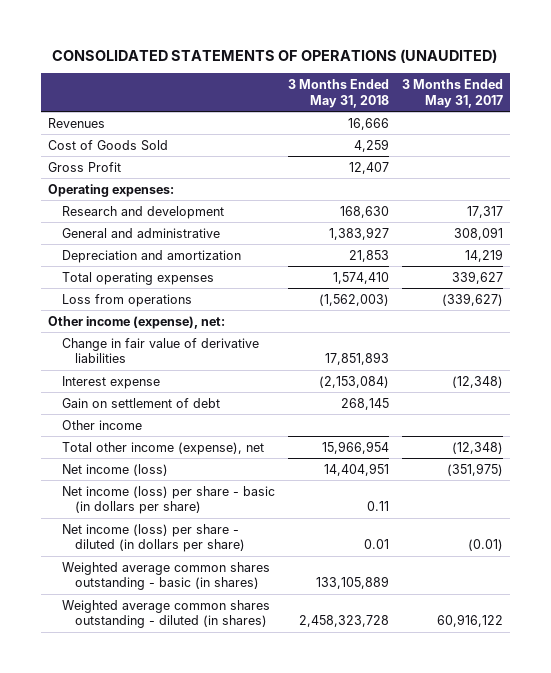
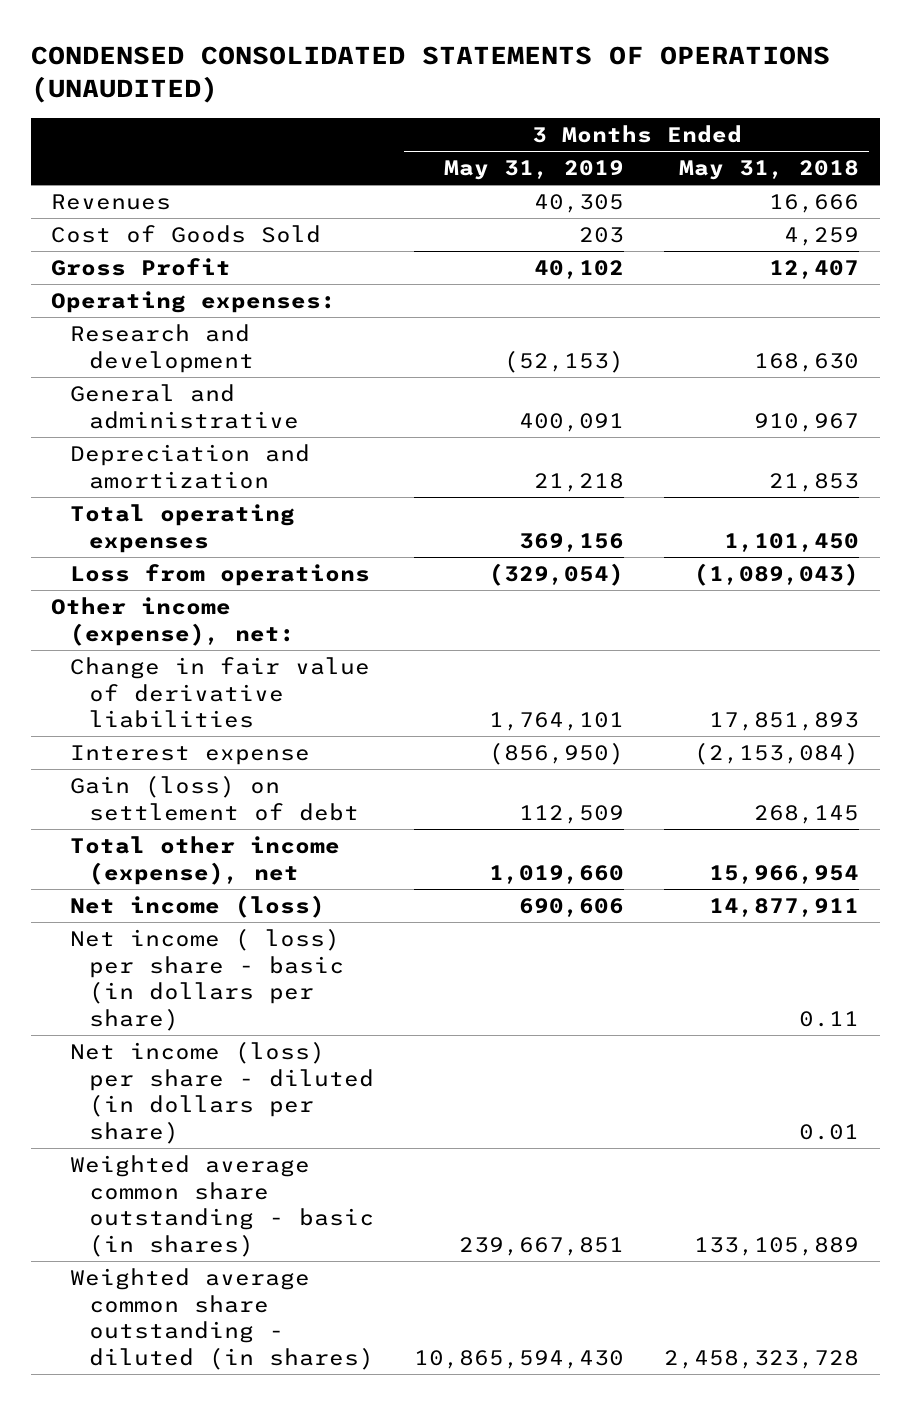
[52,48,498,63] CONSOLIDATED STATEMENTS OF OPERATIONS (UNAUDITED) -> [31,46,831,104] CONDENSED CONSOLIDATED STATEMENTS OF OPERATIONS (UNAUDITED)
[401,79,503,108] 3 Months Ended May 31, 2017 -> none
none -> [443,160,624,181] May 31, 2019
[328,226,389,240] 1,383,927 -> [754,412,860,432] 910,967
[332,271,389,284] 1,574,410 -> [724,532,860,552] 1,101,450
[318,293,389,306] (1,562,003) -> [694,562,860,586] (1,089,043)
[61,419,142,430] Other income -> none
[61,397,220,408] Gain on settlement of debt -> [70,774,359,821] Gain (loss) on settlement of debt
[323,462,389,476] 14,404,951 -> [709,897,860,917] 14,877,911
[61,485,275,515] Net income (loss) per share - basic (in dollars per share) -> [70,927,344,1031] Net income ( loss) per share - basic (in dollars per share)
[61,561,270,591] Weighted average common shares outstanding - basic (in shares) -> [70,1154,374,1257] Weighted average common share outstanding - basic (in shares)
[61,599,270,629] Weighted average common shares outstanding - diluted (in shares) -> [70,1267,374,1370] Weighted average common share outstanding - diluted (in shares)

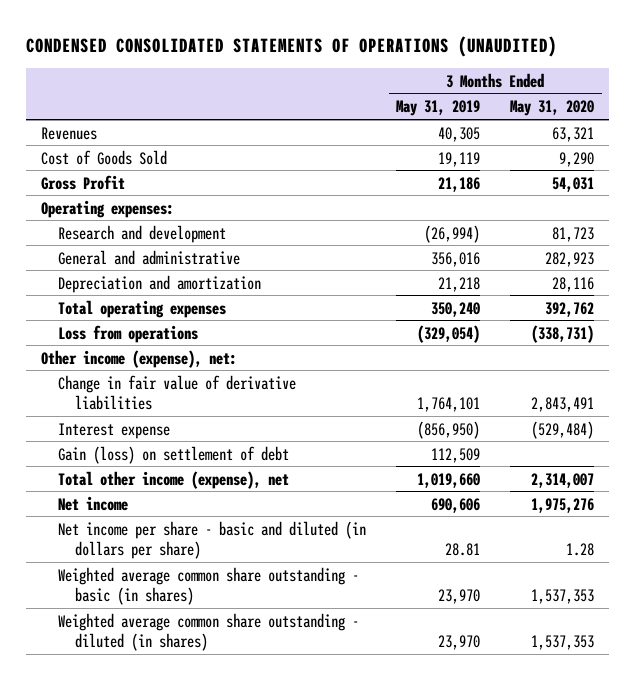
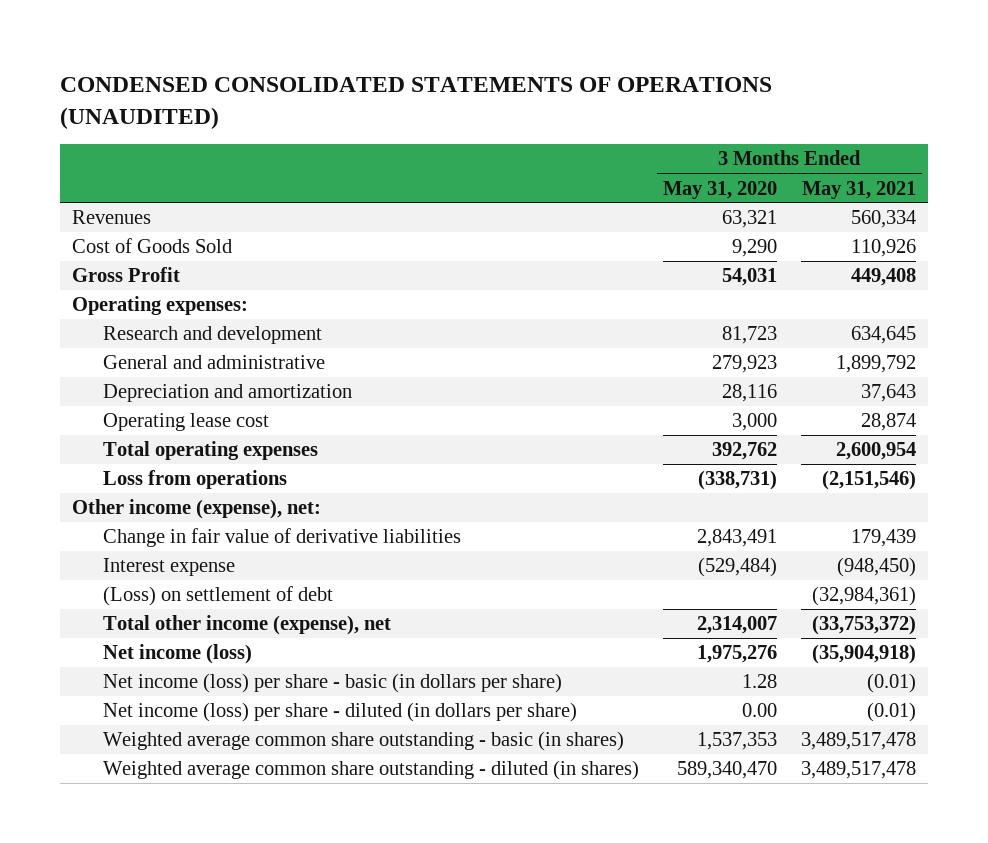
[396,100,481,117] May 31, 2019 -> none
none -> [801,180,916,199] May 31, 2021
[545,251,595,267] 282,923 -> [711,355,777,374] 279,923
none -> [102,413,269,432] Operating lease cost
[58,445,290,464] Gain (loss) on settlement of debt -> [102,586,333,607] (Loss) on settlement of debt
[58,495,129,511] Net income -> [102,644,252,665] Net income (loss)
[58,520,367,559] Net income per share - basic and diluted (in dollars per share) -> [102,673,562,694] Net income (loss) per share - basic (in dollars per share)
none -> [102,702,577,723] Net income (loss) per share - diluted (in dollars per share)
[531,634,595,650] 1,537,353 -> [676,761,777,780] 589,340,470

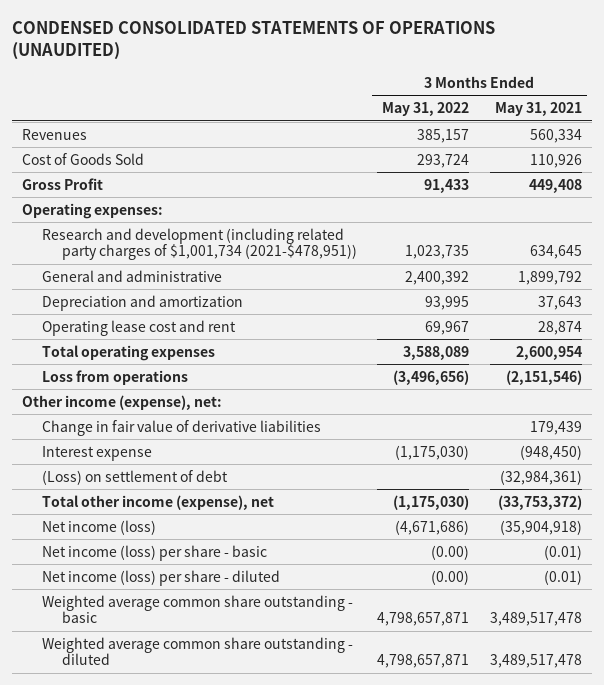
[662,180,777,199] May 31, 2020 -> none
none -> [382,102,470,117] May 31, 2022
[102,326,322,345] Research and development -> [41,227,357,261] Research and development (including related party charges of $1,001,734 (2021-$478,951))
[102,413,269,432] Operating lease cost -> [41,319,236,336] Operating lease cost and rent
[102,673,562,694] Net income (loss) per share - basic (in dollars per share) -> [41,544,267,561] Net income (loss) per share - basic
[102,702,577,723] Net income (loss) per share - diluted (in dollars per share) -> [41,569,280,586] Net income (loss) per share - diluted
[102,731,624,752] Weighted average common share outstanding - basic (in shares) -> [41,594,353,624] Weighted average common share outstanding - basic
[102,760,639,781] Weighted average common share outstanding - diluted (in shares) -> [41,636,353,666] Weighted average common share outstanding - diluted

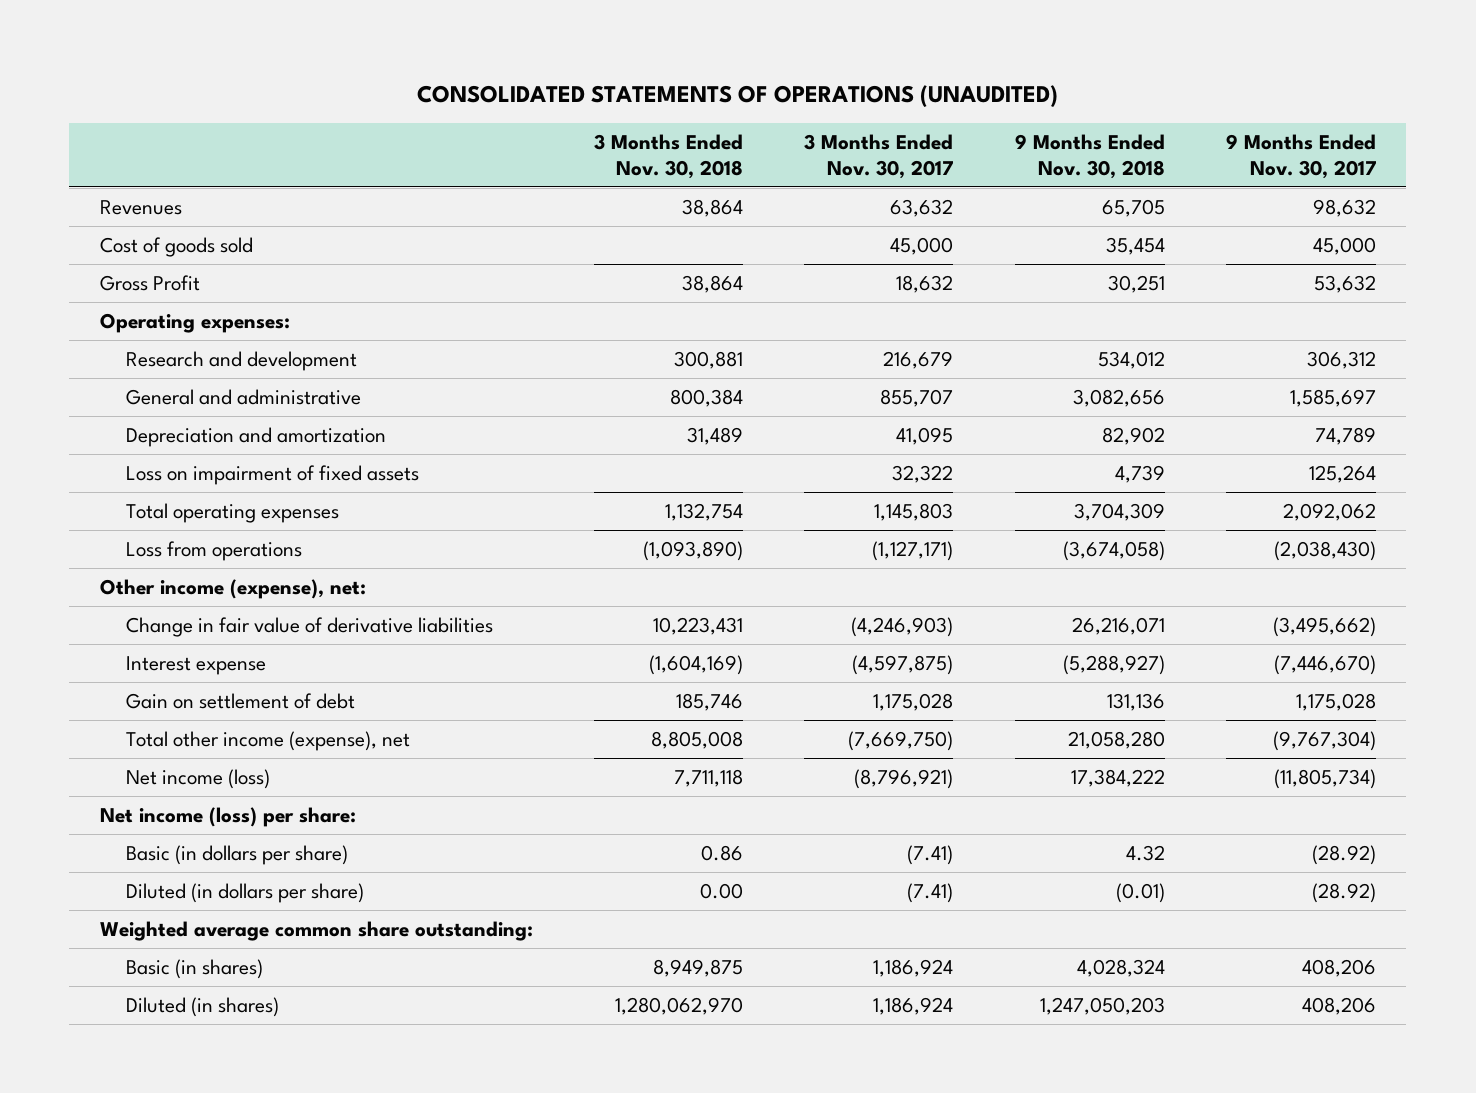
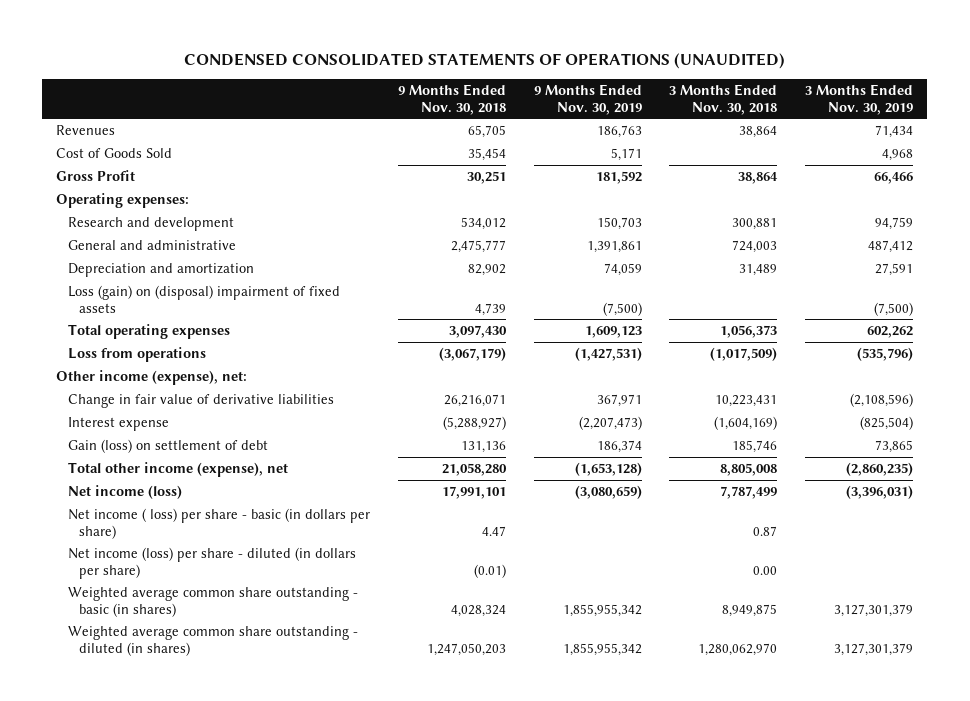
[416,84,1058,107] CONSOLIDATED STATEMENTS OF OPERATIONS (UNAUDITED) -> [183,52,785,69] CONDENSED CONSOLIDATED STATEMENTS OF OPERATIONS (UNAUDITED)
[804,133,954,179] 3 Months Ended Nov. 30, 2017 -> none
[1225,133,1376,179] 9 Months Ended Nov. 30, 2017 -> none
none -> [533,83,642,115] 9 Months Ended Nov. 30, 2019
none -> [805,83,914,115] 3 Months Ended Nov. 30, 2019
[100,236,254,257] Cost of goods sold -> [56,148,173,159] Cost of Goods Sold
[670,388,744,407] 800,384 -> [732,240,778,254] 724,003
[1072,388,1165,407] 3,082,656 -> [450,240,506,254] 2,475,777
[126,464,420,485] Loss on impairment of fixed assets -> [67,285,340,313] Loss (gain) on (disposal) impairment of fixed assets
[665,502,744,521] 1,132,754 -> [720,325,778,339] 1,056,373
[1073,502,1165,521] 3,704,309 -> [448,325,507,339] 3,097,430
[643,540,744,561] (1,093,890) -> [710,347,778,362] (1,017,509)
[1062,540,1165,561] (3,674,058) -> [438,347,506,362] (3,067,179)
[126,692,356,709] Gain on settlement of debt -> [67,439,268,454] Gain (loss) on settlement of debt
[100,806,357,827] Net income (loss) per share: -> none
[100,920,534,941] Weighted average common share outstanding: -> none
[674,768,744,787] 7,711,118 -> [720,486,778,500] 7,787,499
[1070,768,1165,787] 17,384,222 -> [441,486,506,500] 17,991,101
[126,844,349,865] Basic (in dollars per share) -> [67,508,370,539] Net income ( loss) per share - basic (in dollars per share)
[701,844,744,861] 0.86 -> [753,525,778,536] 0.87
[1125,844,1165,861] 4.32 -> [481,525,506,536] 4.47
[126,882,365,903] Diluted (in dollars per share) -> [67,547,356,579] Net income (loss) per share - diluted (in dollars per share)
[126,958,264,979] Basic (in shares) -> [67,587,358,617] Weighted average common share outstanding - basic (in shares)
[126,996,280,1017] Diluted (in shares) -> [67,626,358,656] Weighted average common share outstanding - diluted (in shares)

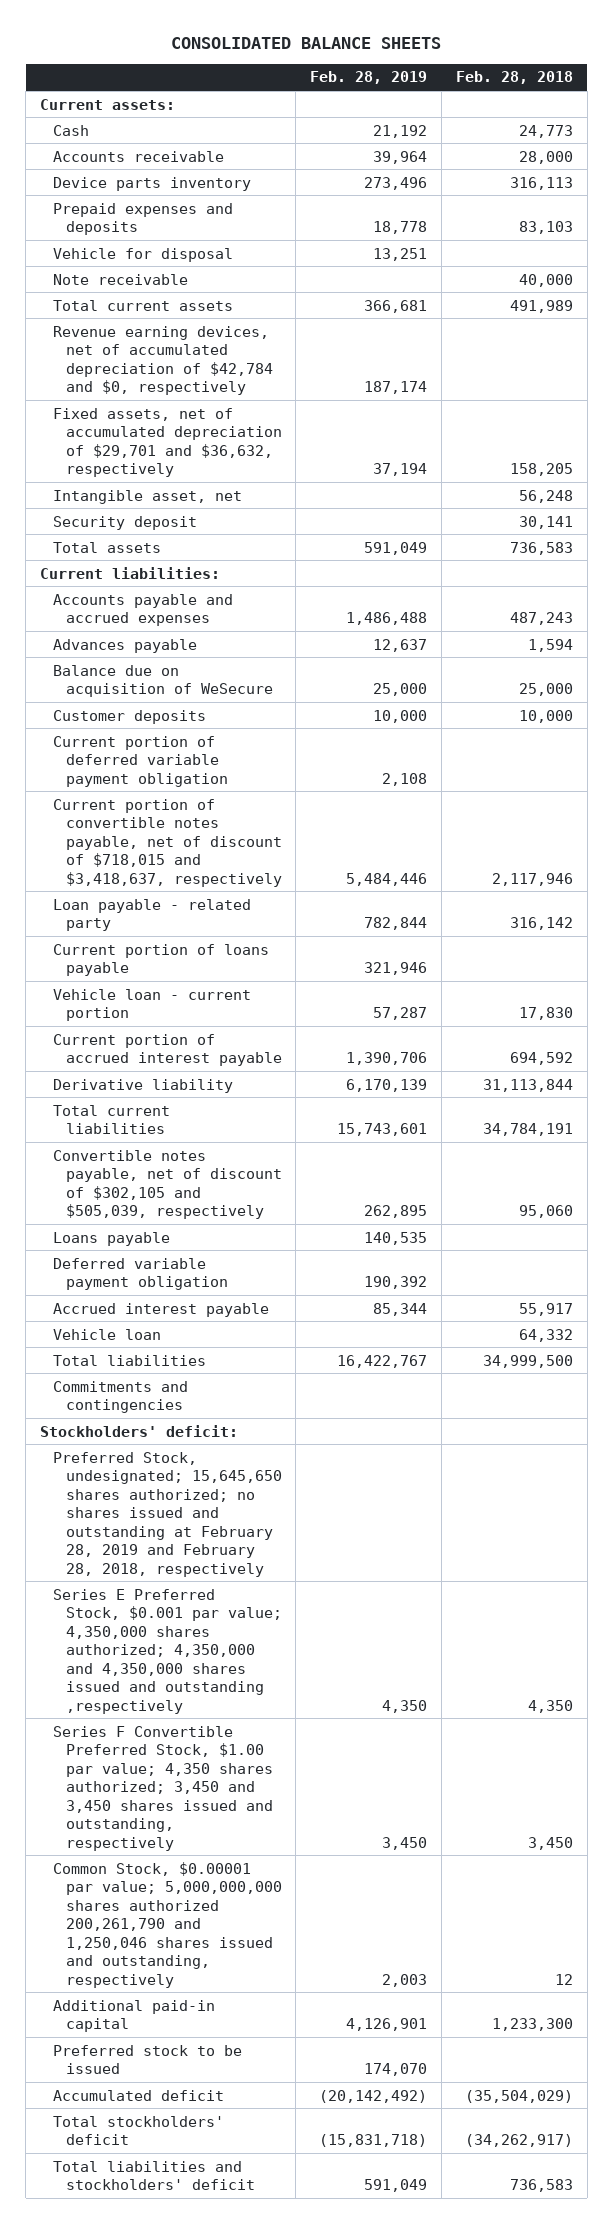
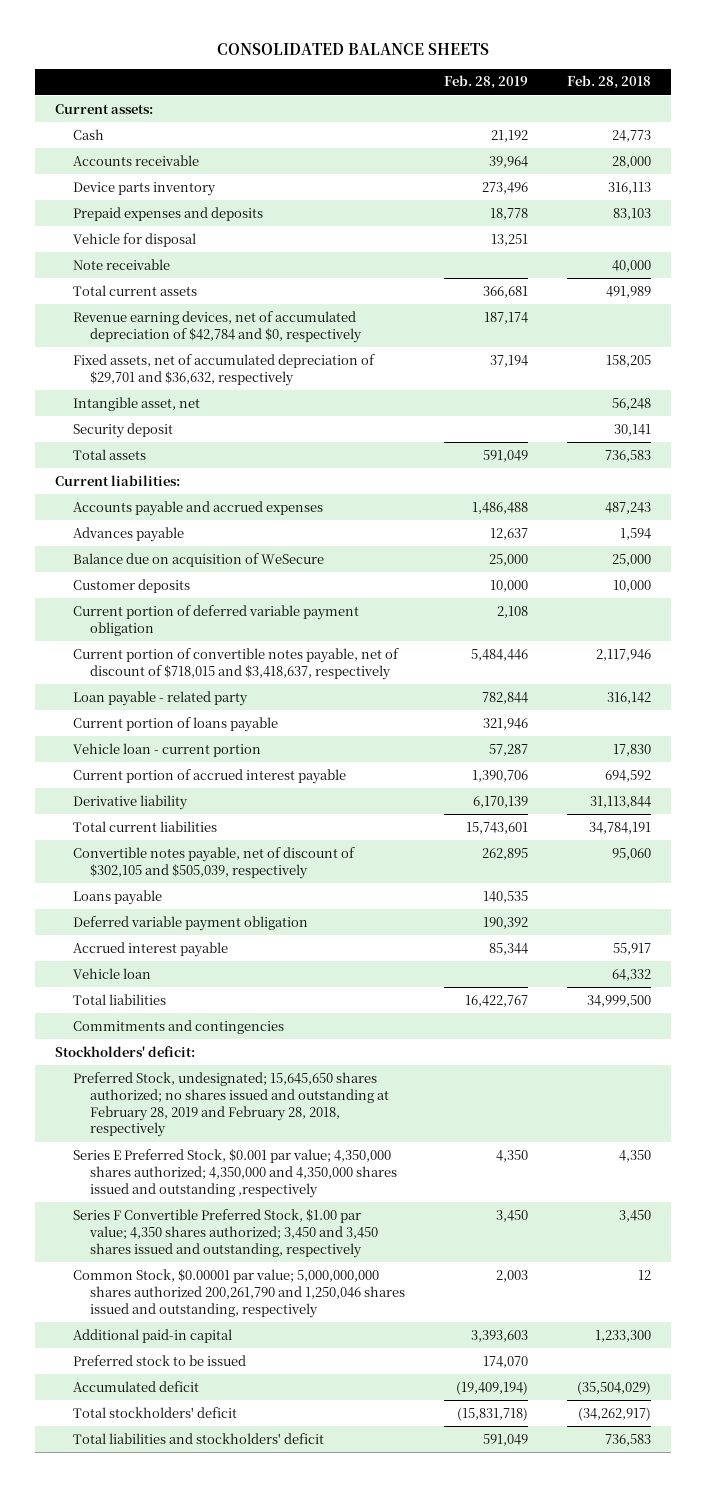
[346,2018,428,2032] 4,126,901 -> [471,1329,529,1342] 3,393,603
[319,2089,428,2103] (20,142,492) -> [456,1380,529,1395] (19,409,194)

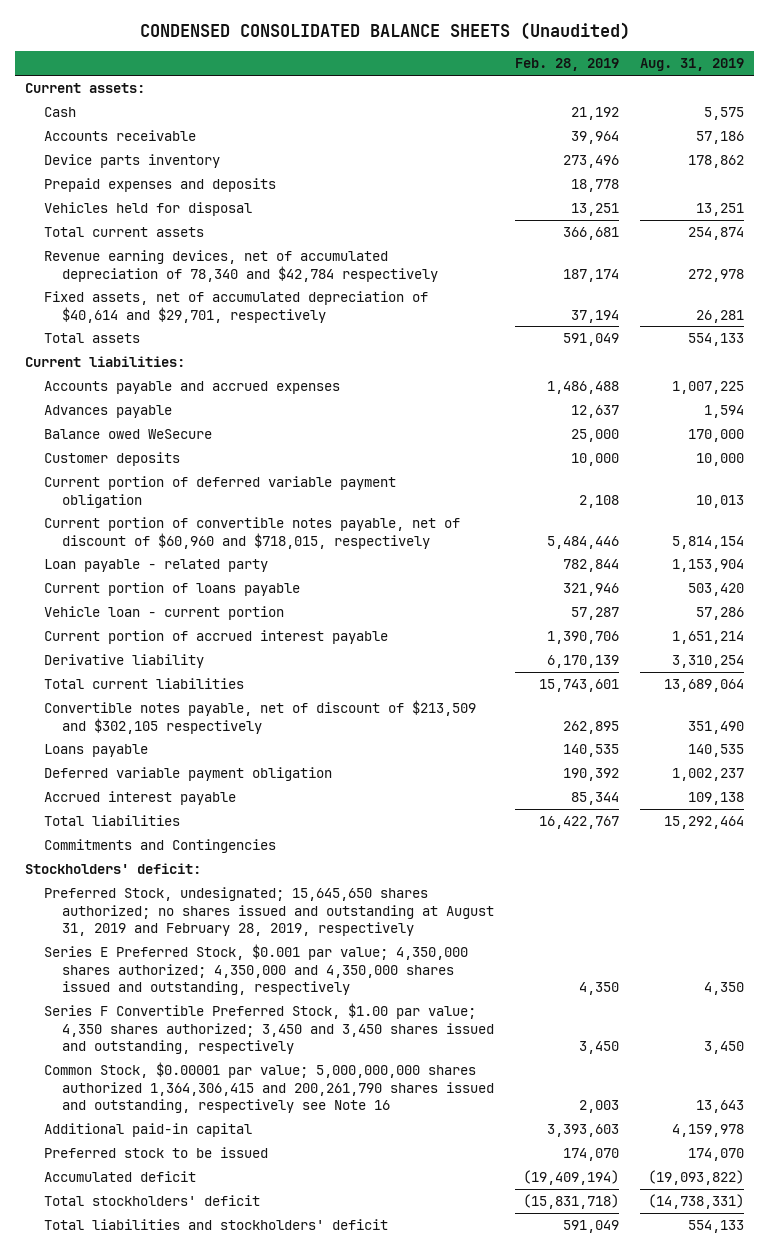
[216,43,489,56] CONSOLIDATED BALANCE SHEETS -> [139,21,630,40] CONDENSED CONSOLIDATED BALANCE SHEETS (Unaudited)
[567,75,652,90] Feb. 28, 2018 -> none
none -> [639,58,744,72] Aug. 31, 2019
[72,258,170,270] Note receivable -> none
[72,232,196,247] Vehicle for disposal -> [43,202,252,217] Vehicles held for disposal
[72,396,200,411] Intangible asset, net -> none
[72,422,173,438] Security deposit -> none
[72,310,363,343] Revenue earning devices, net of accumulated depreciation of $42,784 and $0, respectively -> [43,250,438,282] Revenue earning devices, net of accumulated depreciation of 78,340 and $42,784 respectively
[72,353,375,386] Fixed assets, net of accumulated depreciation of $29,701 and $36,632, respectively -> [43,291,428,323] Fixed assets, net of accumulated depreciation of $40,614 and $29,701, respectively
[72,552,324,567] Balance due on acquisition of WeSecure -> [43,429,212,440] Balance owed WeSecure
[72,647,399,680] Current portion of convertible notes payable, net of discount of $718,015 and $3,418,637, respectively -> [43,517,460,549] Current portion of convertible notes payable, net of discount of $60,960 and $718,015, respectively
[72,846,355,879] Convertible notes payable, net of discount of $302,105 and $505,039, respectively -> [43,700,476,734] Convertible notes payable, net of discount of $213,509 and $302,105 respectively
[72,967,151,979] Vehicle loan -> none
[72,1019,284,1034] Commitments and contingencies -> [43,839,276,854] Commitments and Contingencies
[72,1071,390,1138] Preferred Stock, undesignated; 15,645,650 shares authorized; no shares issued and outstanding at February 28, 2019 and February 28, 2018, respectively -> [43,887,494,936] Preferred Stock, undesignated; 15,645,650 shares authorized; no shares issued and outstanding at August 31, 2019 and February 28, 2019, respectively
[72,1148,398,1198] Series E Preferred Stock, $0.001 par value; 4,350,000 shares authorized; 4,350,000 and 4,350,000 shares issued and outstanding ,respectively -> [43,944,468,995] Series E Preferred Stock, $0.001 par value; 4,350,000 shares authorized; 4,350,000 and 4,350,000 shares issued and outstanding, respectively
[72,1268,406,1318] Common Stock, $0.00001 par value; 5,000,000,000 shares authorized 200,261,790 and 1,250,046 shares issued and outstanding, respectively -> [43,1062,494,1113] Common Stock, $0.00001 par value; 5,000,000,000 shares authorized 1,364,306,415 and 200,261,790 shares issued and outstanding, respectively see Note 16

